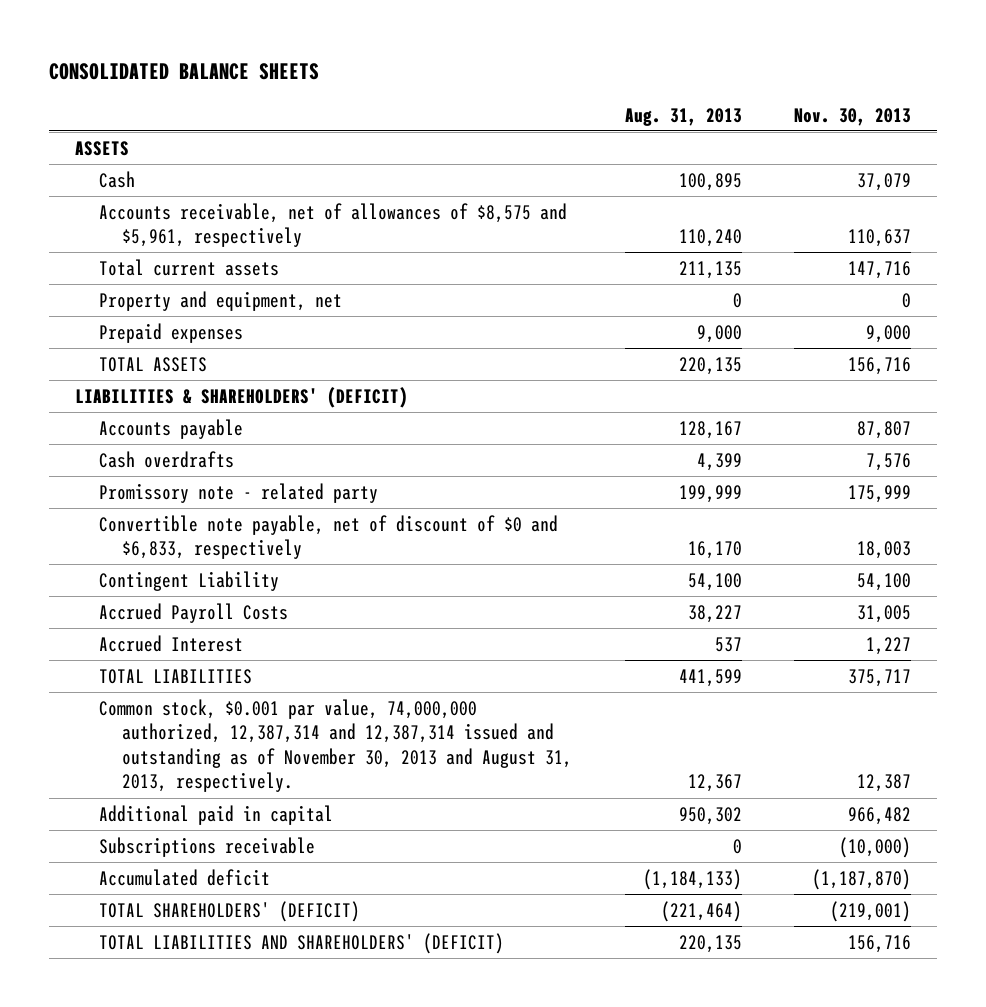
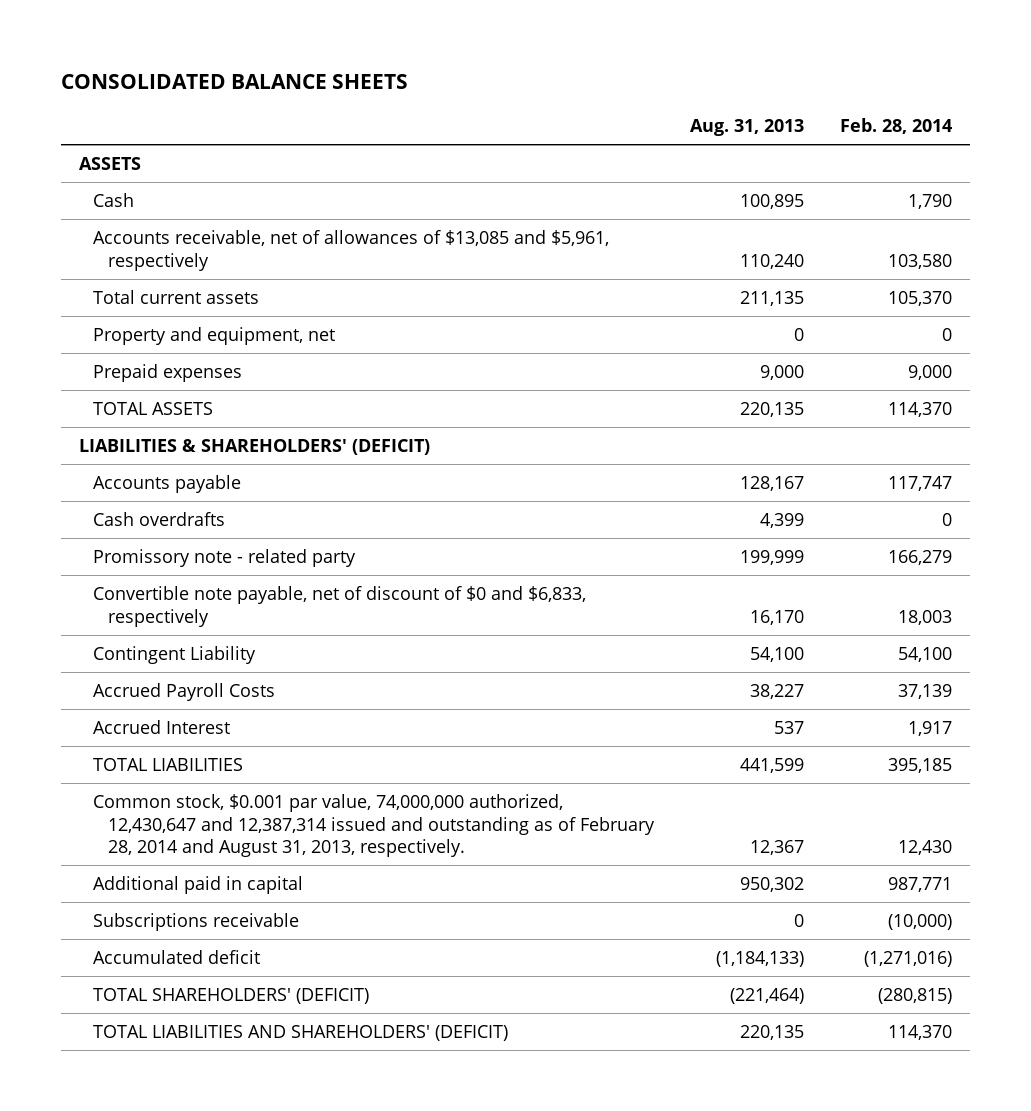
[793,107,911,126] Nov. 30, 2013 -> none
none -> [839,118,952,135] Feb. 28, 2014
[98,202,567,248] Accounts receivable, net of allowances of $8,575 and $5,961, respectively -> [93,229,610,271] Accounts receivable, net of allowances of $13,085 and $5,961, respectively
[98,698,573,793] Common stock, $0.001 par value, 74,000,000 authorized, 12,387,314 and 12,387,314 issued and outstanding as of November 30, 2013 and August 31, 2013, respectively. -> [93,793,655,858] Common stock, $0.001 par value, 74,000,000 authorized, 12,430,647 and 12,387,314 issued and outstanding as of February 28, 2014 and August 31, 2013, respectively.

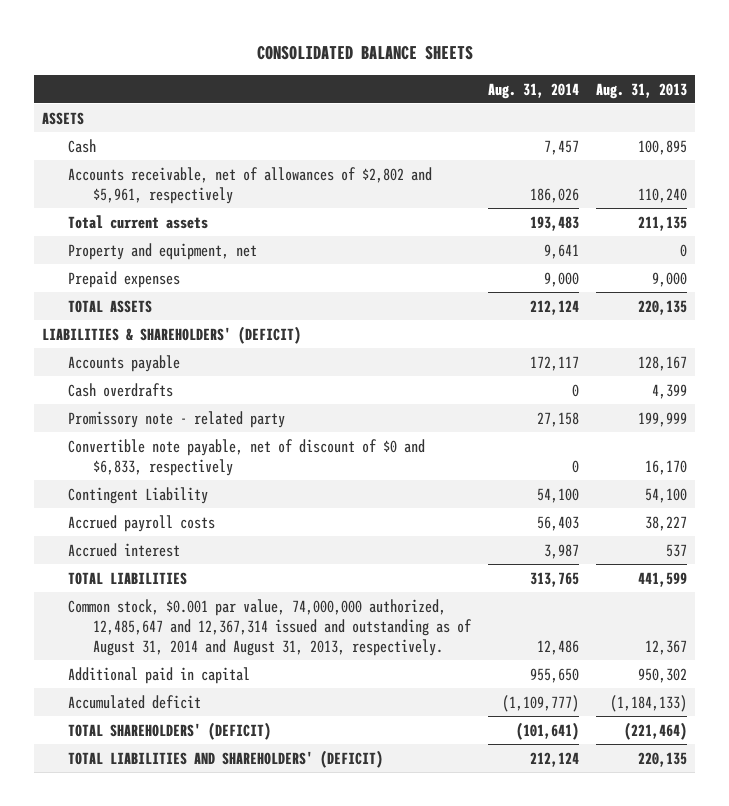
[839,118,952,135] Feb. 28, 2014 -> none
none -> [488,82,580,99] Aug. 31, 2014
[93,229,610,271] Accounts receivable, net of allowances of $13,085 and $5,961, respectively -> [67,166,432,204] Accounts receivable, net of allowances of $2,802 and $5,961, respectively
[93,682,276,701] Accrued Payroll Costs -> [67,514,215,532] Accrued payroll costs
[93,719,231,734] Accrued Interest -> [67,542,180,557] Accrued interest
[93,793,655,858] Common stock, $0.001 par value, 74,000,000 authorized, 12,430,647 and 12,387,314 issued and outstanding as of February 28, 2014 and August 31, 2013, respectively. -> [67,598,473,656] Common stock, $0.001 par value, 74,000,000 authorized, 12,485,647 and 12,367,314 issued and outstanding as of August 31, 2014 and August 31, 2013, respectively.
[93,912,300,931] Subscriptions receivable -> none

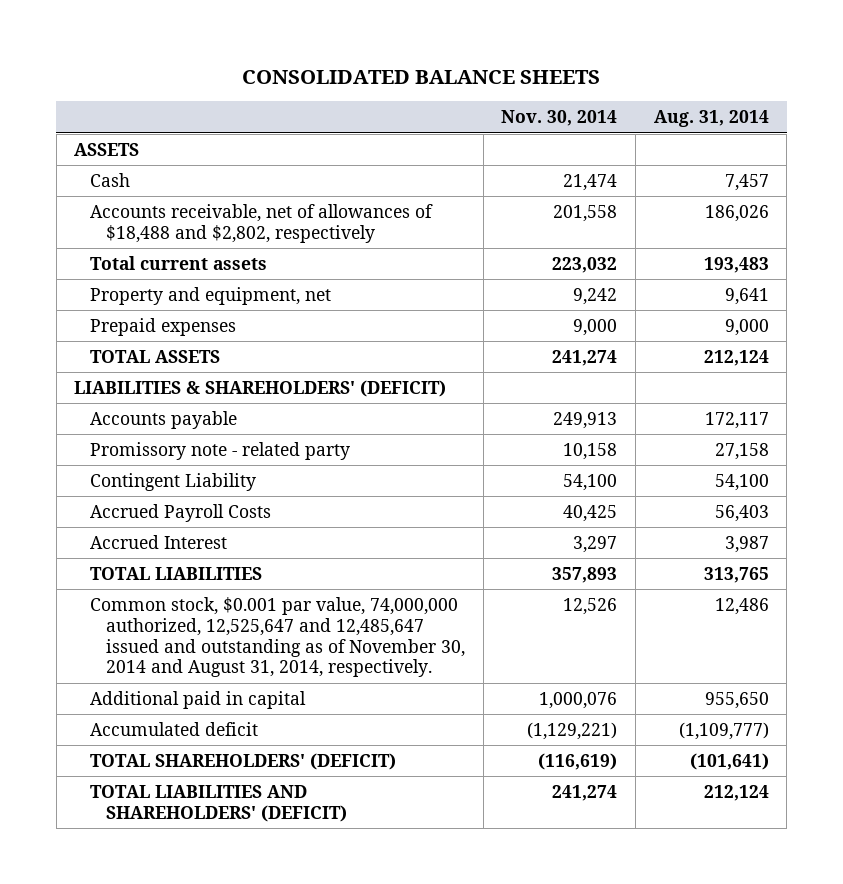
[595,82,687,99] Aug. 31, 2013 -> none
none -> [501,110,618,127] Nov. 30, 2014
[67,166,432,204] Accounts receivable, net of allowances of $2,802 and $5,961, respectively -> [90,203,434,243] Accounts receivable, net of allowances of $18,488 and $2,802, respectively
[67,382,173,397] Cash overdrafts -> none
[67,438,425,476] Convertible note payable, net of discount of $0 and $6,833, respectively -> none
[67,514,215,532] Accrued payroll costs -> [90,503,272,522] Accrued Payroll Costs
[67,542,180,557] Accrued interest -> [90,534,228,549] Accrued Interest
[67,598,473,656] Common stock, $0.001 par value, 74,000,000 authorized, 12,485,647 and 12,367,314 issued and outstanding as of August 31, 2014 and August 31, 2013, respectively. -> [90,596,466,678] Common stock, $0.001 par value, 74,000,000 authorized, 12,525,647 and 12,485,647 issued and outstanding as of November 30, 2014 and August 31, 2014, respectively.

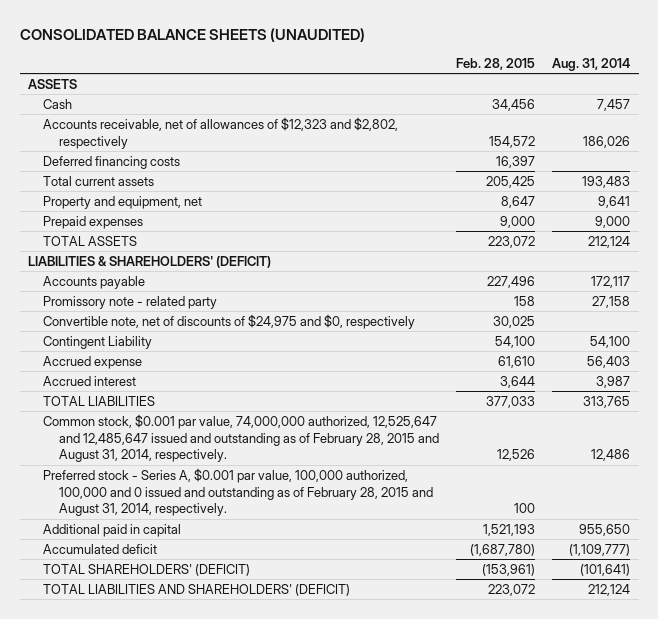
[242,69,601,84] CONSOLIDATED BALANCE SHEETS -> [19,27,365,42] CONSOLIDATED BALANCE SHEETS (UNAUDITED)
[501,110,618,127] Nov. 30, 2014 -> none
none -> [455,57,535,70] Feb. 28, 2015
[90,203,434,243] Accounts receivable, net of allowances of $18,488 and $2,802, respectively -> [43,116,399,149] Accounts receivable, net of allowances of $12,323 and $2,802, respectively
none -> [43,155,181,169] Deferred financing costs
none -> [43,313,416,329] Convertible note, net of discounts of $24,975 and $0, respectively
[90,503,272,522] Accrued Payroll Costs -> [43,355,143,369] Accrued expense
[90,534,228,549] Accrued Interest -> [43,375,137,386] Accrued interest
[90,596,466,678] Common stock, $0.001 par value, 74,000,000 authorized, 12,525,647 and 12,485,647 issued and outstanding as of November 30, 2014 and August 31, 2014, respectively. -> [43,413,439,463] Common stock, $0.001 par value, 74,000,000 authorized, 12,525,647 and 12,485,647 issued and outstanding as of February 28, 2015 and August 31, 2014, respectively.
none -> [43,467,433,517] Preferred stock - Series A, $0.001 par value, 100,000 authorized, 100,000 and 0 issued and outstanding as of February 28, 2015 and August 31, 2014, respectively.

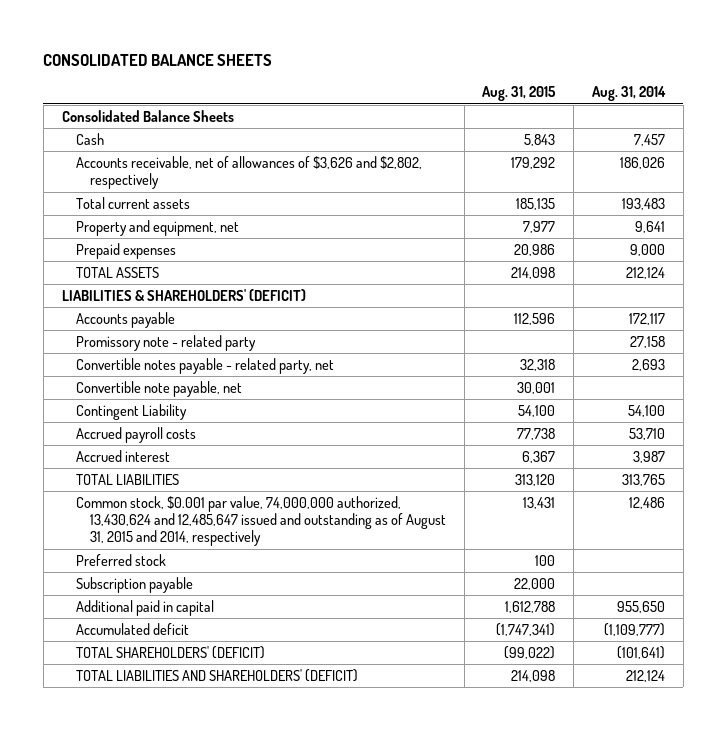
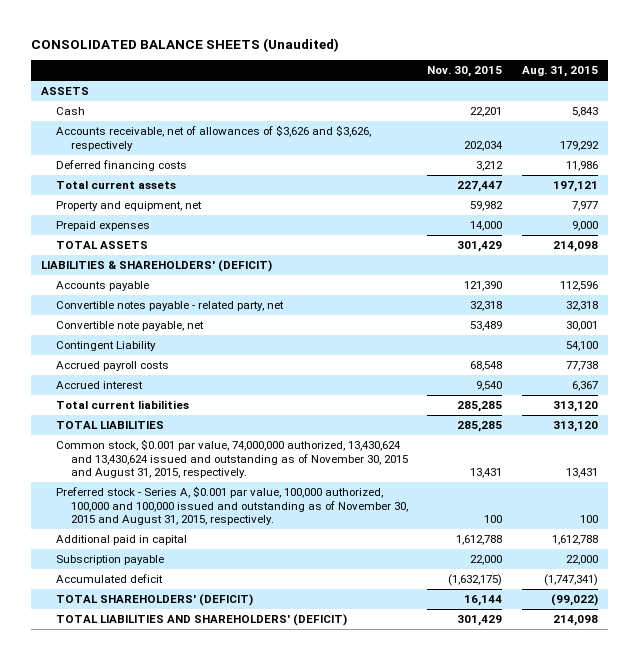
[43,53,273,66] CONSOLIDATED BALANCE SHEETS -> [30,37,339,52] CONSOLIDATED BALANCE SHEETS (Unaudited)
[591,86,666,102] Aug. 31, 2014 -> none
none -> [427,66,503,78] Nov. 30, 2015
[61,109,234,122] Consolidated Balance Sheets -> none
none -> [40,87,89,96] ASSETS
[75,155,422,190] Accounts receivable, net of allowances of $3,626 and $2,802, respectively -> [55,125,371,151] Accounts receivable, net of allowances of $3,626 and $3,626, respectively
none -> [55,160,187,172] Deferred financing costs
[516,197,556,210] 185,135 -> [552,181,598,193] 197,121
[514,243,556,256] 20,986 -> [571,221,598,232] 9,000
[75,334,256,351] Promissory note - related party -> none
none -> [55,400,189,410] Total current liabilities
[75,495,446,547] Common stock, $0.001 par value, 74,000,000 authorized, 13,430,624 and 12,485,647 issued and outstanding as of August 31, 2015 and 2014, respectively -> [55,439,408,479] Common stock, $0.001 par value, 74,000,000 authorized, 13,430,624 and 13,430,624 issued and outstanding as of November 30, 2015 and August 31, 2015, respectively.
[75,553,166,566] Preferred stock -> [55,486,408,526] Preferred stock - Series A, $0.001 par value, 100,000 authorized, 100,000 and 100,000 issued and outstanding as of November 30, 2015 and August 31, 2015, respectively.
[75,576,193,593] Subscription payable -> [55,555,164,566] Subscription payable

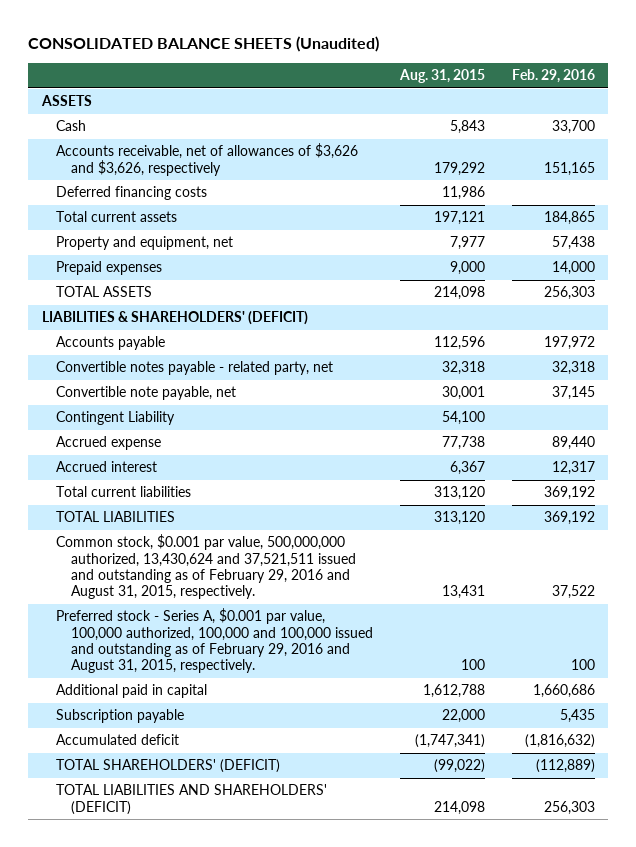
[427,66,503,78] Nov. 30, 2015 -> none
none -> [511,69,595,84] Feb. 29, 2016
[55,361,169,372] Accrued payroll costs -> [56,436,162,451] Accrued expense
[55,439,408,479] Common stock, $0.001 par value, 74,000,000 authorized, 13,430,624 and 13,430,624 issued and outstanding as of November 30, 2015 and August 31, 2015, respectively. -> [56,534,357,600] Common stock, $0.001 par value, 500,000,000 authorized, 13,430,624 and 37,521,511 issued and outstanding as of February 29, 2016 and August 31, 2015, respectively.
[55,486,408,526] Preferred stock - Series A, $0.001 par value, 100,000 authorized, 100,000 and 100,000 issued and outstanding as of November 30, 2015 and August 31, 2015, respectively. -> [56,608,374,674] Preferred stock - Series A, $0.001 par value, 100,000 authorized, 100,000 and 100,000 issued and outstanding as of February 29, 2016 and August 31, 2015, respectively.

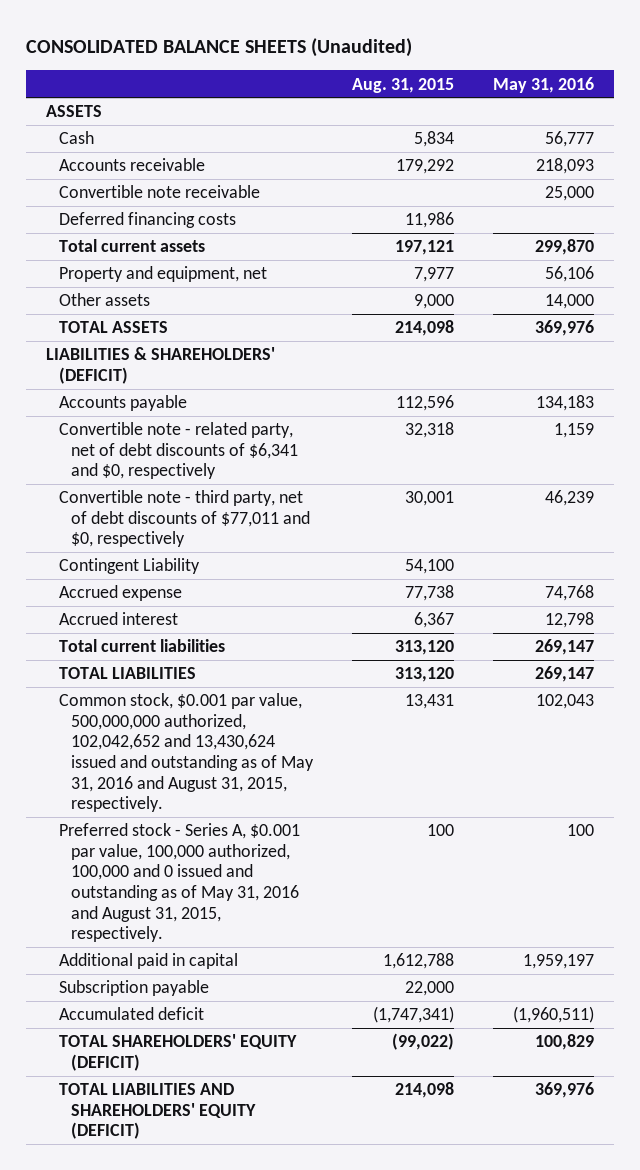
[511,69,595,84] Feb. 29, 2016 -> none
none -> [493,76,595,93] May 31, 2016
[450,120,486,135] 5,843 -> [414,131,455,148] 5,834
[56,143,359,176] Accounts receivable, net of allowances of $3,626 and $3,626, respectively -> [58,158,205,172] Accounts receivable
none -> [58,185,260,199] Convertible note receivable
[56,261,163,276] Prepaid expenses -> none
none -> [58,293,150,307] Other assets
[56,361,334,376] Convertible notes payable - related party, net -> [58,422,299,480] Convertible note - related party, net of debt discounts of $6,341 and $0, respectively
[56,386,237,401] Convertible note payable, net -> [58,490,311,548] Convertible note - third party, net of debt discounts of $77,011 and $0, respectively
[56,534,357,600] Common stock, $0.001 par value, 500,000,000 authorized, 13,430,624 and 37,521,511 issued and outstanding as of February 29, 2016 and August 31, 2015, respectively. -> [58,693,315,813] Common stock, $0.001 par value, 500,000,000 authorized, 102,042,652 and 13,430,624 issued and outstanding as of May 31, 2016 and August 31, 2015, respectively.
[56,608,374,674] Preferred stock - Series A, $0.001 par value, 100,000 authorized, 100,000 and 100,000 issued and outstanding as of February 29, 2016 and August 31, 2015, respectively. -> [58,823,300,943] Preferred stock - Series A, $0.001 par value, 100,000 authorized, 100,000 and 0 issued and outstanding as of May 31, 2016 and August 31, 2015, respectively.
[56,759,281,774] TOTAL SHAREHOLDERS' (DEFICIT) -> [58,1034,297,1071] TOTAL SHAREHOLDERS' EQUITY (DEFICIT)
[56,784,328,815] TOTAL LIABILITIES AND SHAREHOLDERS' (DEFICIT) -> [58,1083,257,1140] TOTAL LIABILITIES AND SHAREHOLDERS' EQUITY (DEFICIT)

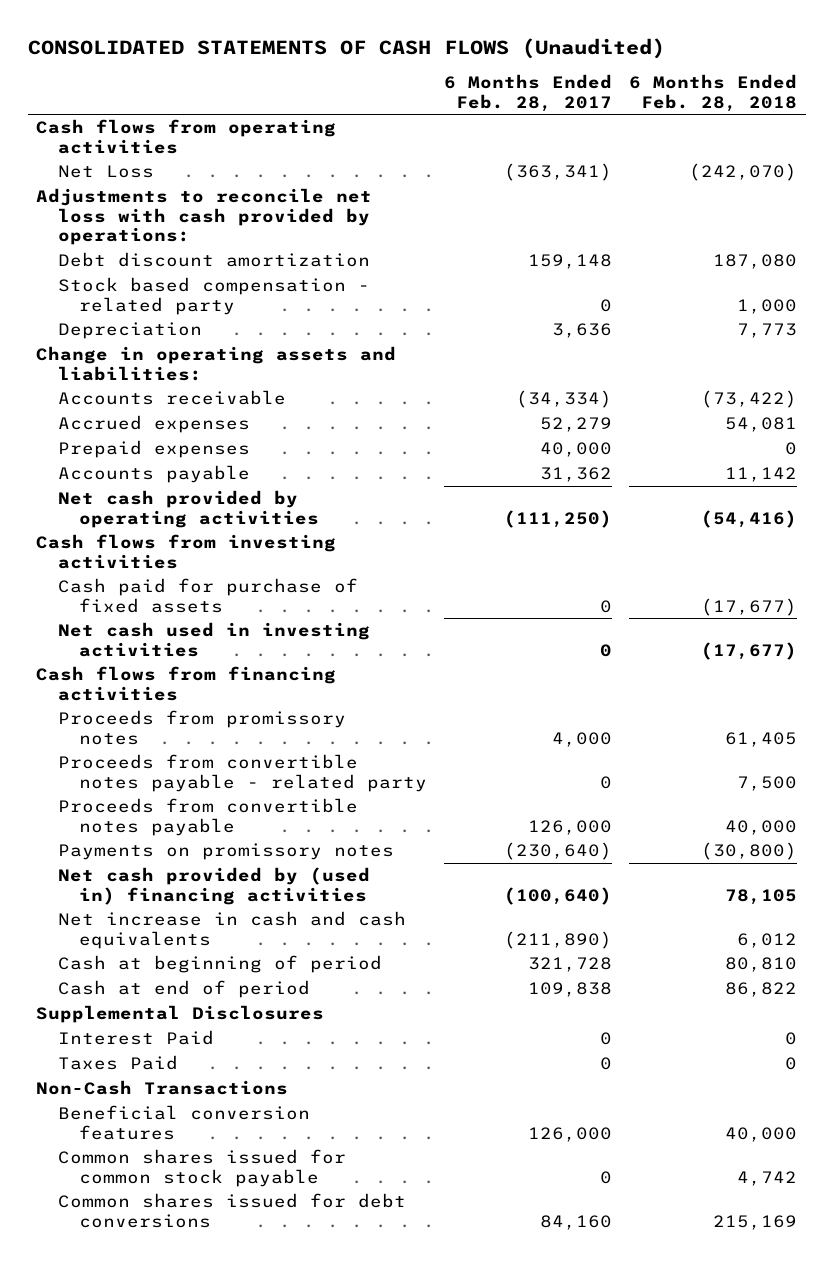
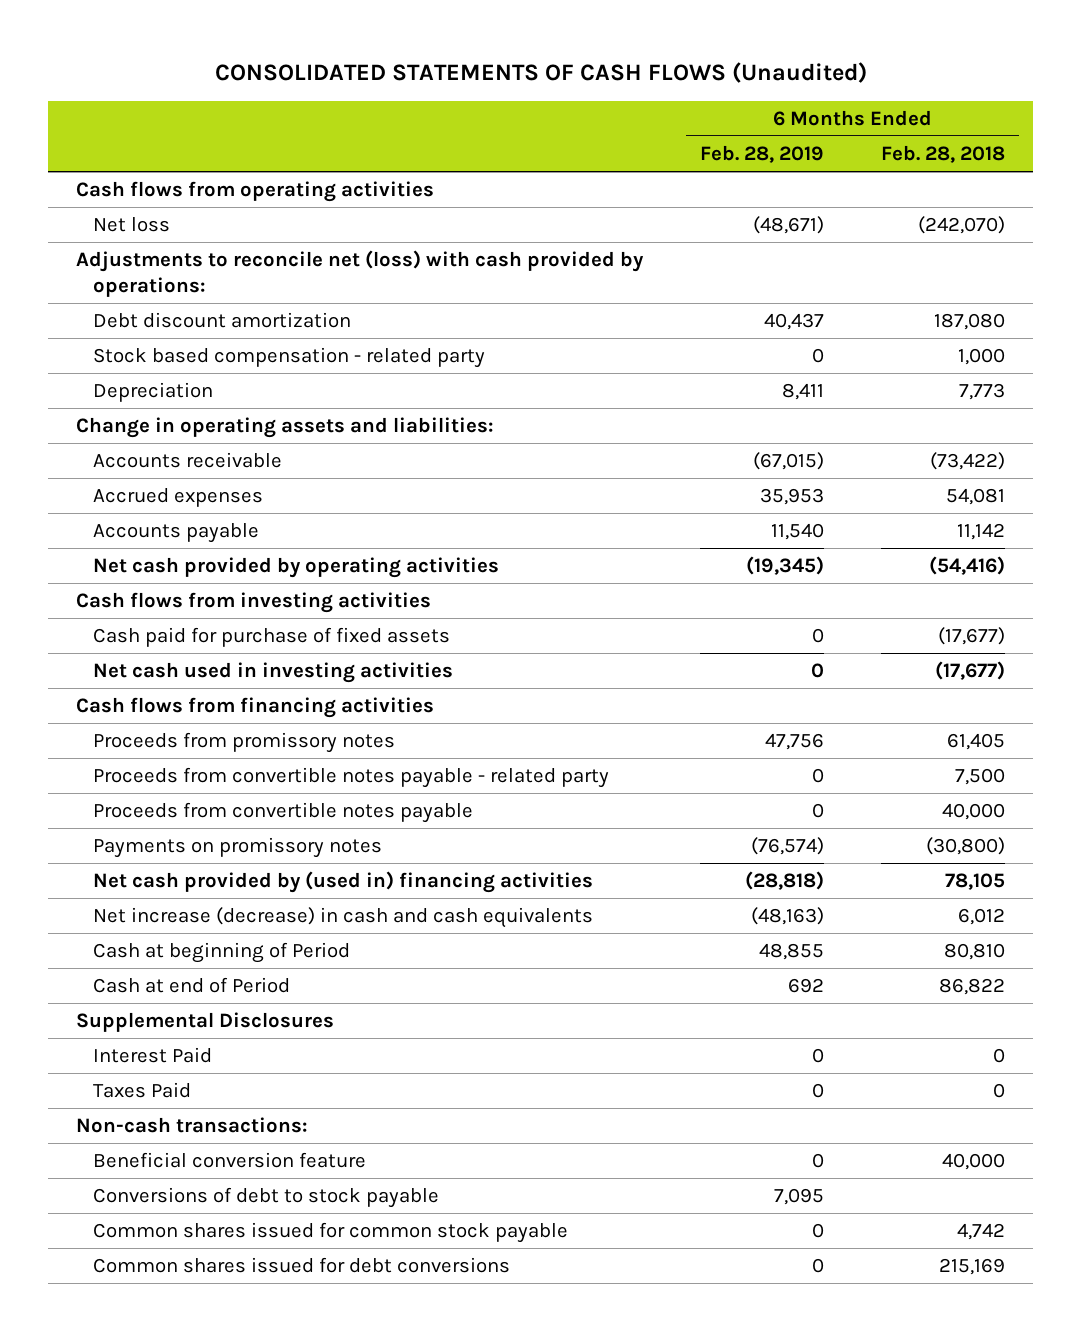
[443,74,612,112] 6 Months Ended Feb. 28, 2017 -> none
none -> [700,144,825,163] Feb. 28, 2019
[57,165,154,179] Net Loss -> [92,217,170,233] Net loss
[36,188,373,246] Adjustments to reconcile net loss with cash provided by operations: -> [76,250,645,298] Adjustments to reconcile net (loss) with cash provided by operations:
[57,440,250,459] Prepaid expenses -> none
[57,911,406,949] Net increase in cash and cash equivalents -> [92,907,593,929] Net increase (decrease) in cash and cash equivalents
[57,955,382,974] Cash at beginning of period -> [92,942,350,964] Cash at beginning of Period
[57,980,310,999] Cash at end of period -> [92,977,290,994] Cash at end of Period
[36,1080,289,1096] Non-Cash Transactions -> [76,1117,309,1134] Non-cash transactions:
[57,1105,310,1140] Beneficial conversion features -> [92,1152,366,1169] Beneficial conversion feature
none -> [92,1187,439,1209] Conversions of debt to stock payable

